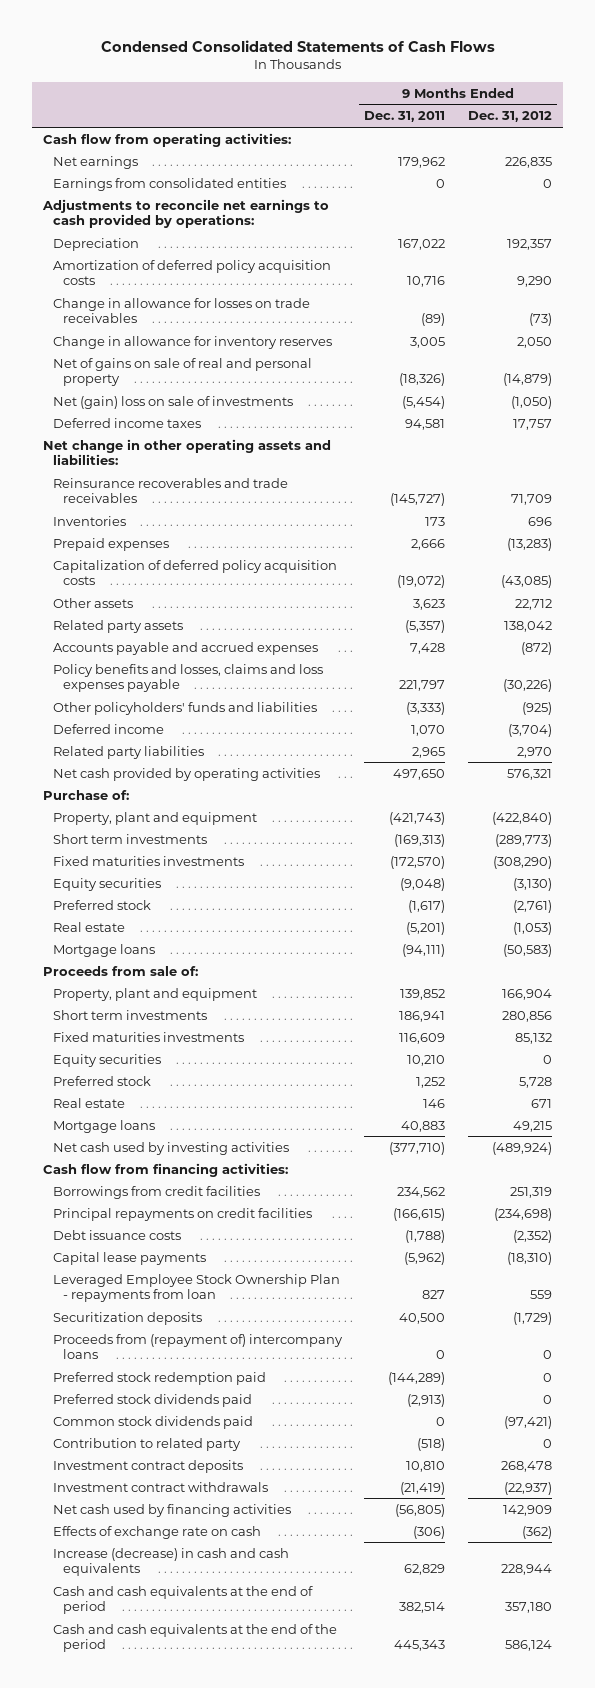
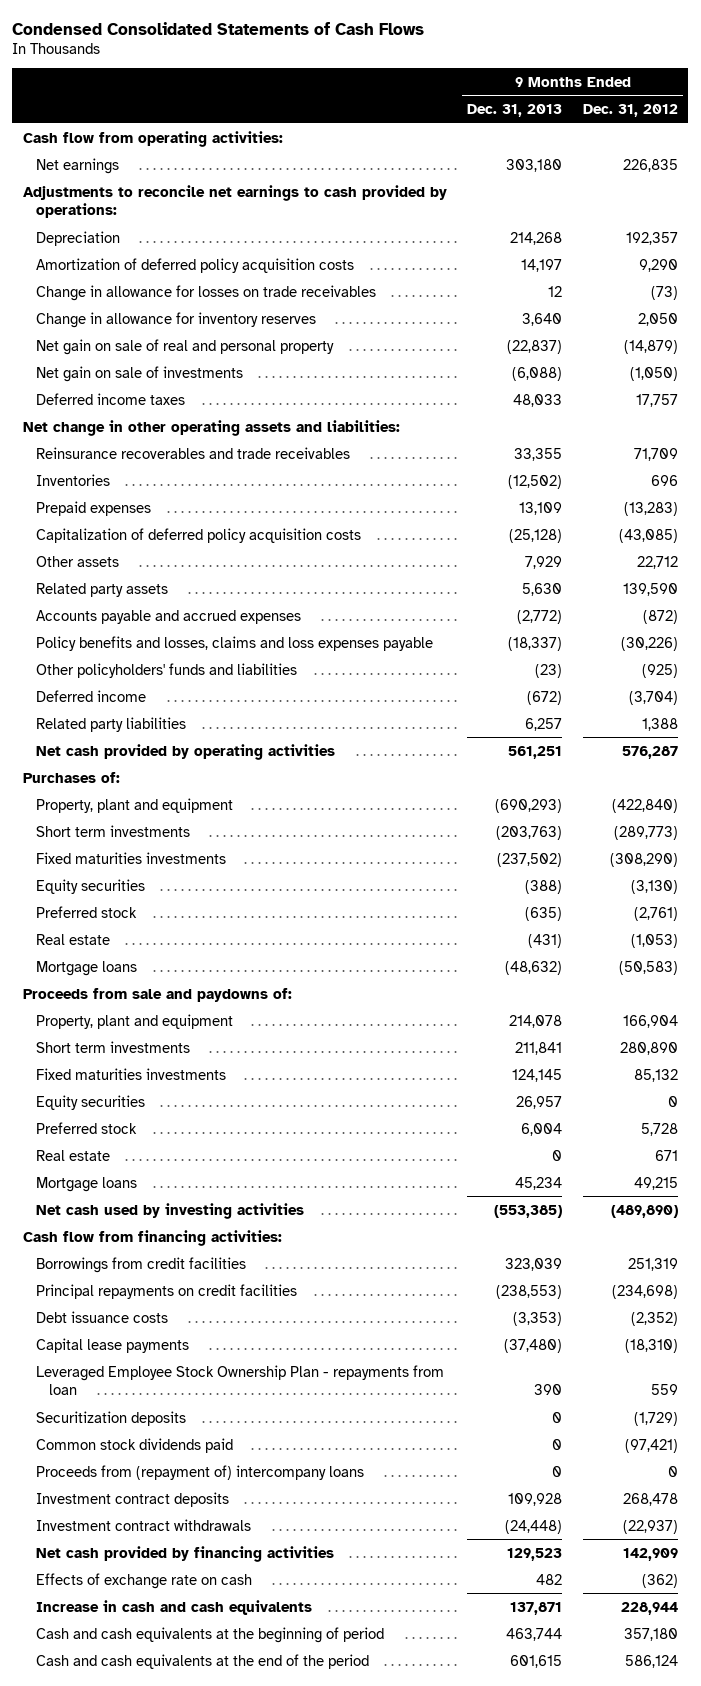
[364,111,446,123] Dec. 31, 2011 -> none
none -> [467,103,563,117] Dec. 31, 2013
[53,177,287,191] Earnings from consolidated entities -> none
[53,357,313,387] Net of gains on sale of real and personal property -> [35,338,334,355] Net gain on sale of real and personal property
[53,395,294,409] Net (gain) loss on sale of investments -> [35,365,243,382] Net gain on sale of investments
[503,620,552,632] 138,042 -> [623,582,679,596] 139,590
[516,746,552,758] 2,970 -> [642,717,679,731] 1,388
[506,768,552,780] 576,321 -> [622,745,679,759] 576,287
[43,789,130,800] Purchase of: -> [22,771,120,783] Purchases of:
[43,965,199,976] Proceeds from sale of: -> [22,987,292,1002] Proceeds from sale and paydowns of:
[501,1010,552,1022] 280,856 -> [620,1041,679,1055] 280,890
[491,1141,552,1155] (489,924) -> [611,1204,679,1218] (489,890)
[53,1371,267,1385] Preferred stock redemption paid -> none
[53,1393,253,1407] Preferred stock dividends paid -> none
[53,1437,242,1451] Contribution to related party -> none
[53,1333,344,1360] Proceeds from (repayment of) intercompany loans -> [35,1464,364,1480] Proceeds from (repayment of) intercompany loans
[53,1503,292,1517] Net cash used by financing activities -> [35,1545,334,1562] Net cash provided by financing activities
[53,1547,290,1577] Increase (decrease) in cash and cash equivalents -> [35,1599,312,1615] Increase in cash and cash equivalents
[53,1585,314,1615] Cash and cash equivalents at the end of period -> [35,1626,384,1643] Cash and cash equivalents at the beginning of period

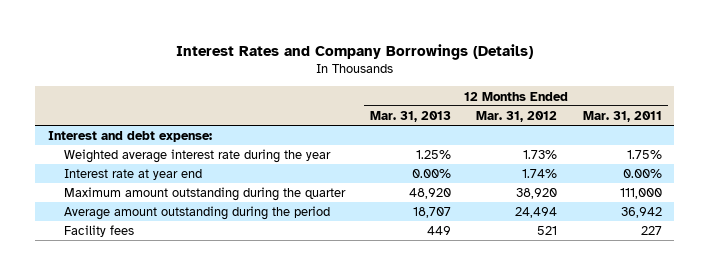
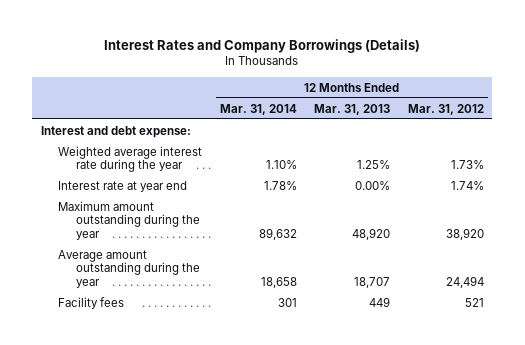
[582,110,662,122] Mar. 31, 2011 -> none
none -> [219,103,297,115] Mar. 31, 2014
[63,187,346,202] Maximum amount outstanding during the quarter -> [58,200,201,240] Maximum amount outstanding during the year
[63,206,330,221] Average amount outstanding during the period -> [58,249,201,288] Average amount outstanding during the year

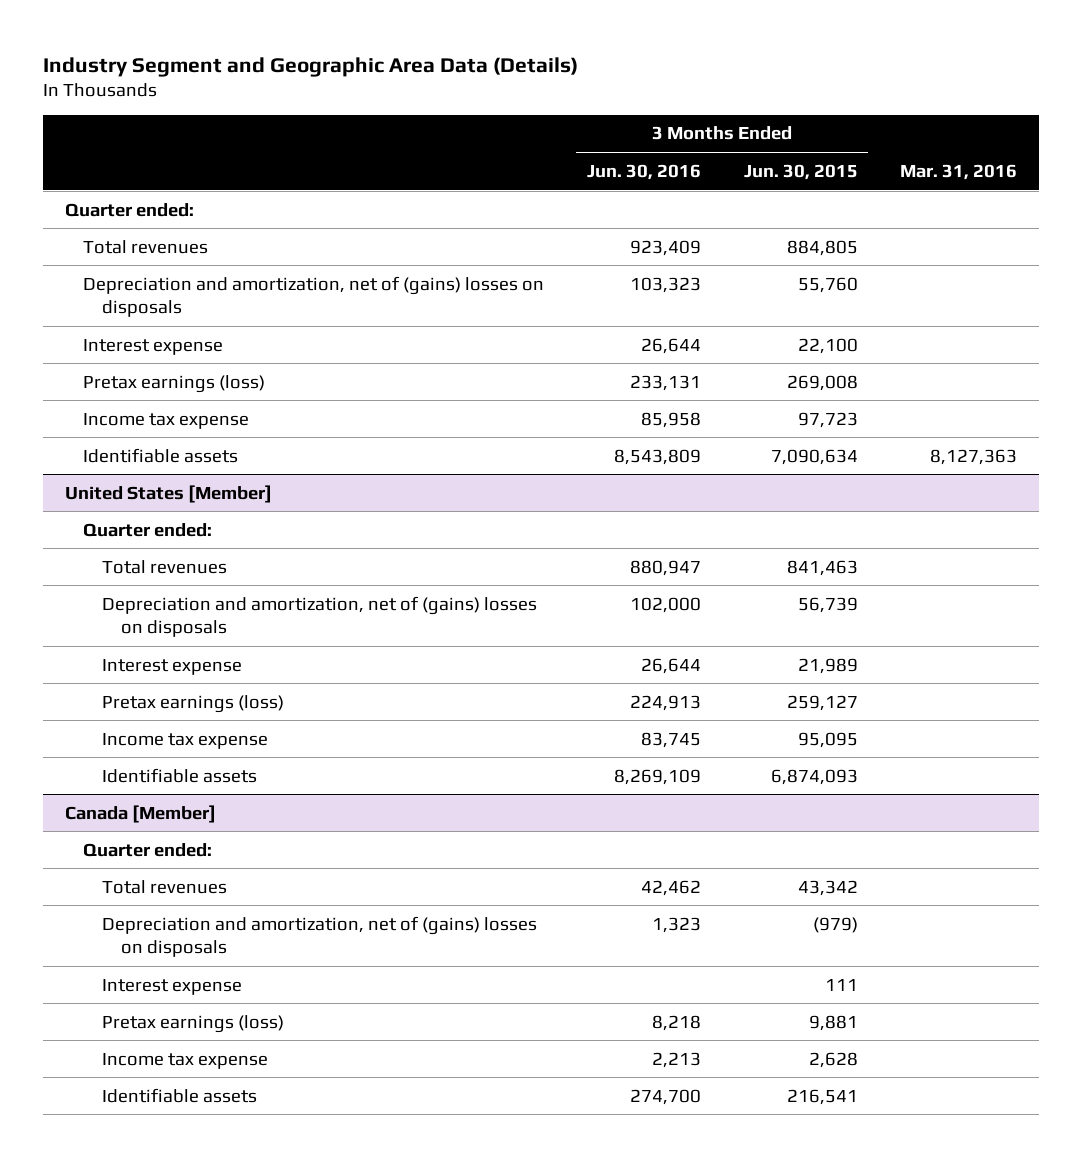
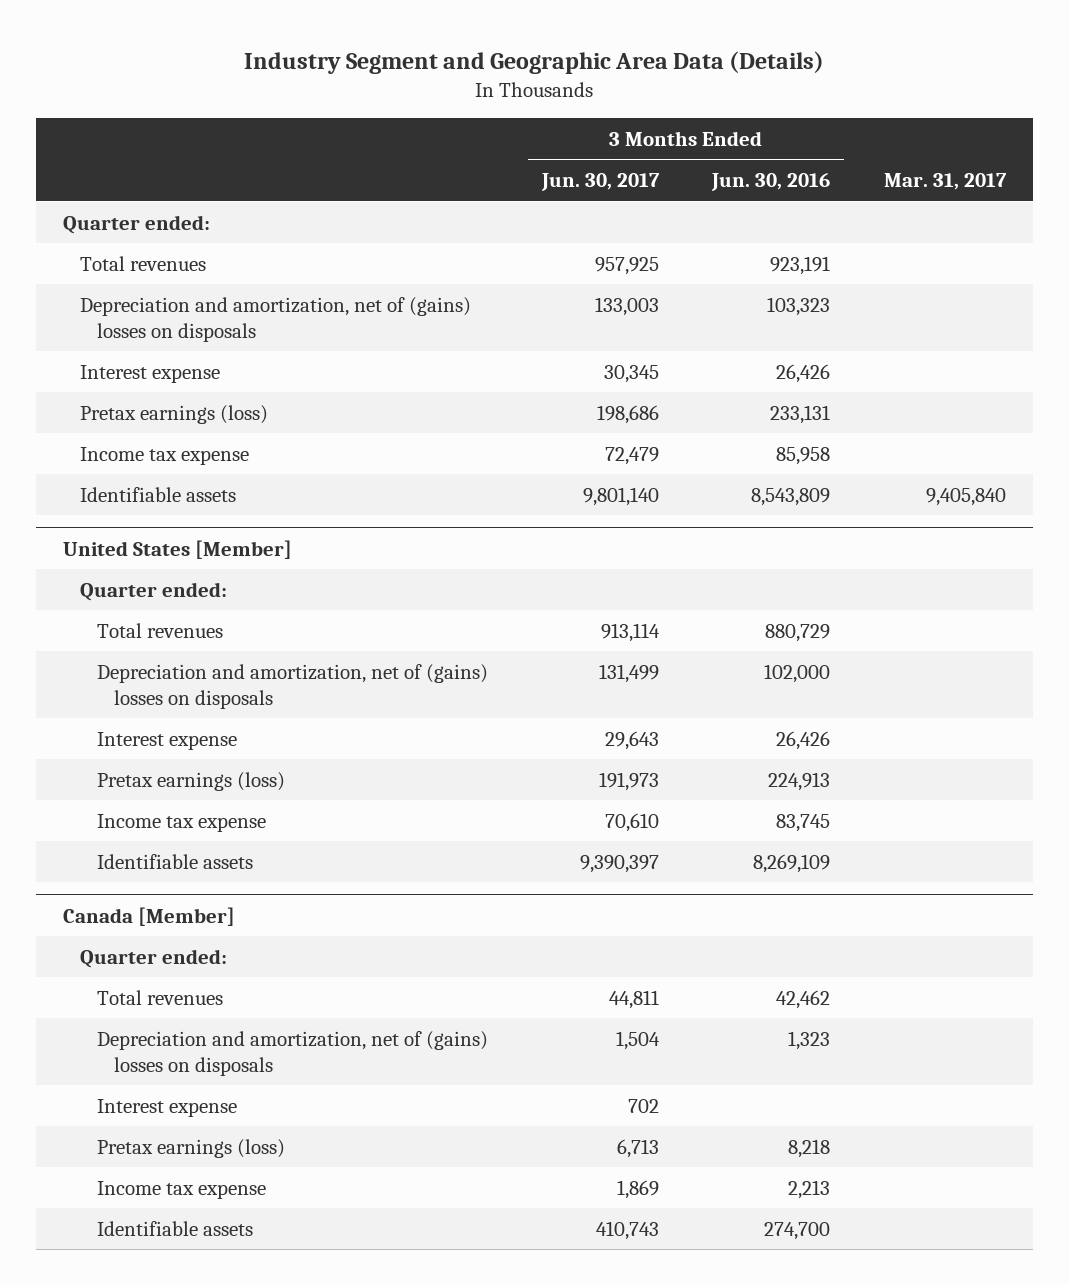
[743,163,858,180] Jun. 30, 2015 -> none
[900,163,1018,180] Mar. 31, 2016 -> none
none -> [540,173,660,192] Jun. 30, 2017
none -> [883,173,1007,191] Mar. 31, 2017
[630,239,702,256] 923,409 -> [770,255,831,275] 923,191
[641,337,702,354] 26,644 -> [776,363,831,383] 26,426
[630,559,702,576] 880,947 -> [765,623,831,642] 880,729
[641,657,702,674] 26,644 -> [776,730,831,750] 26,426

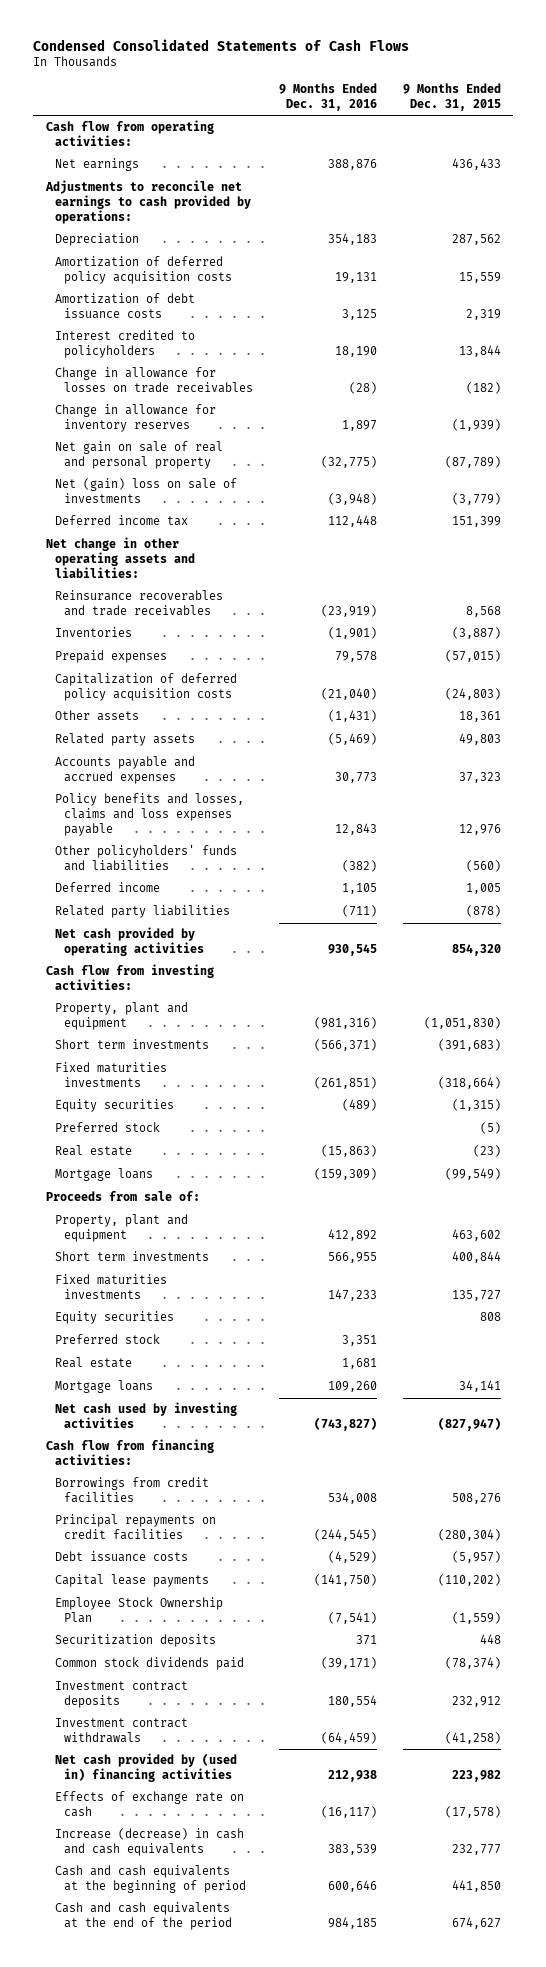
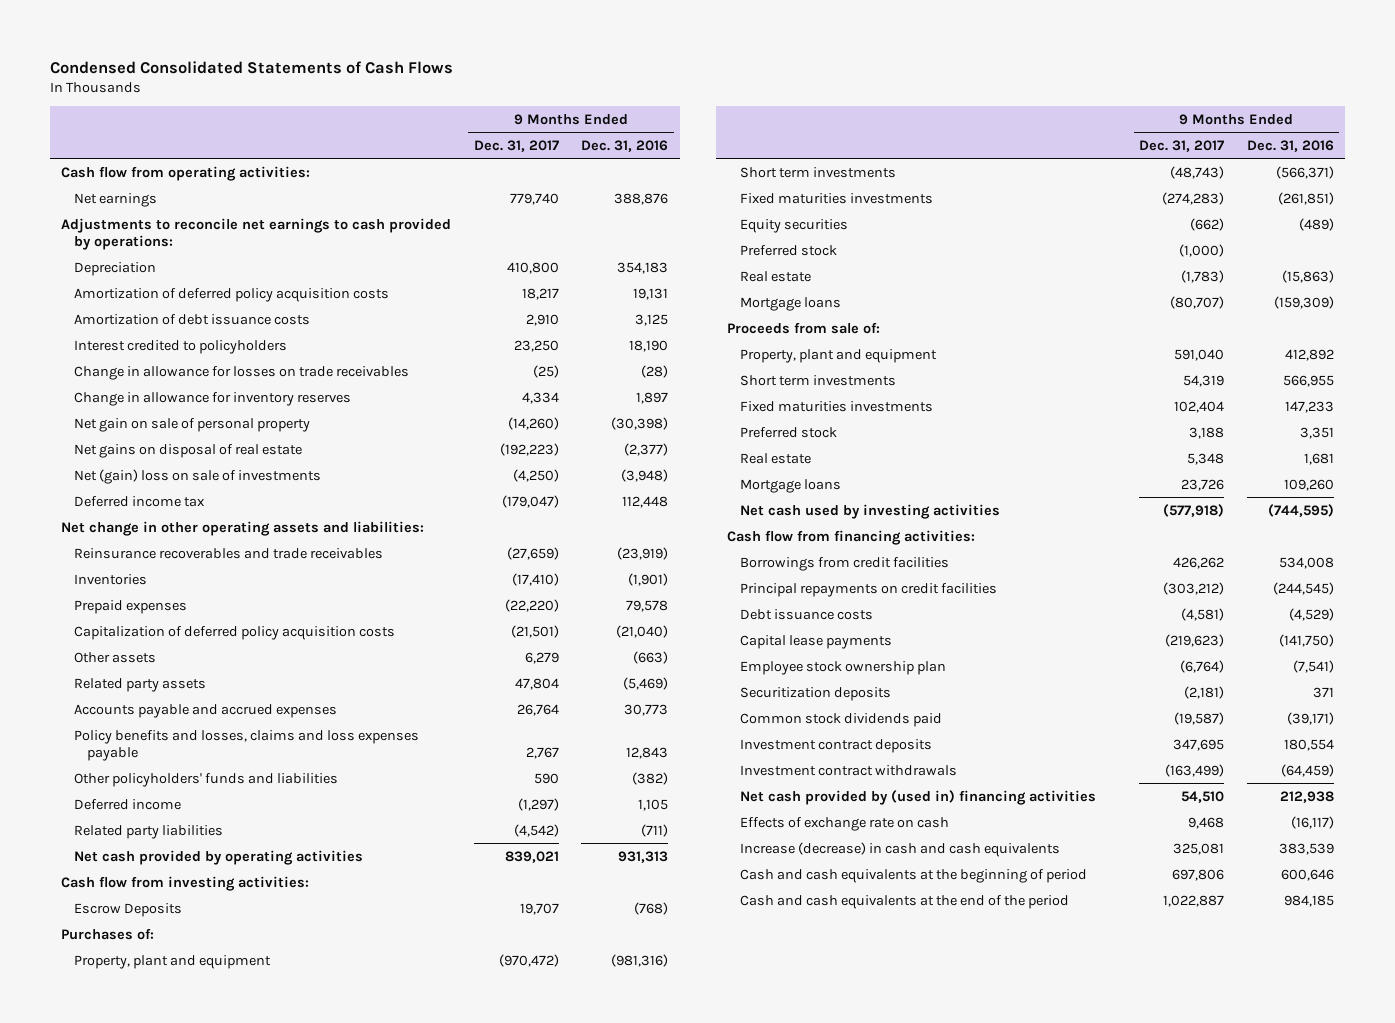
[402,83,501,111] 9 Months Ended Dec. 31, 2015 -> none
none -> [473,139,559,152] Dec. 31, 2017
[54,441,223,470] Net gain on sale of real and personal property -> [74,417,311,432] Net gain on sale of personal property
[320,456,377,469] (32,775) -> [611,416,669,430] (30,398)
none -> [74,443,303,458] Net gains on disposal of real estate
[327,710,377,723] (1,431) -> [633,650,669,664] (663)
[327,944,377,957] 930,545 -> [618,850,669,863] 931,313
none -> [74,902,183,917] Escrow Deposits
none -> [61,927,155,940] Purchases of:
[54,1311,174,1325] Equity securities -> none
[313,1417,377,1432] (743,827) -> [1267,503,1334,517] (744,595)
[54,1597,223,1624] Employee Stock Ownership Plan -> [739,660,946,675] Employee stock ownership plan

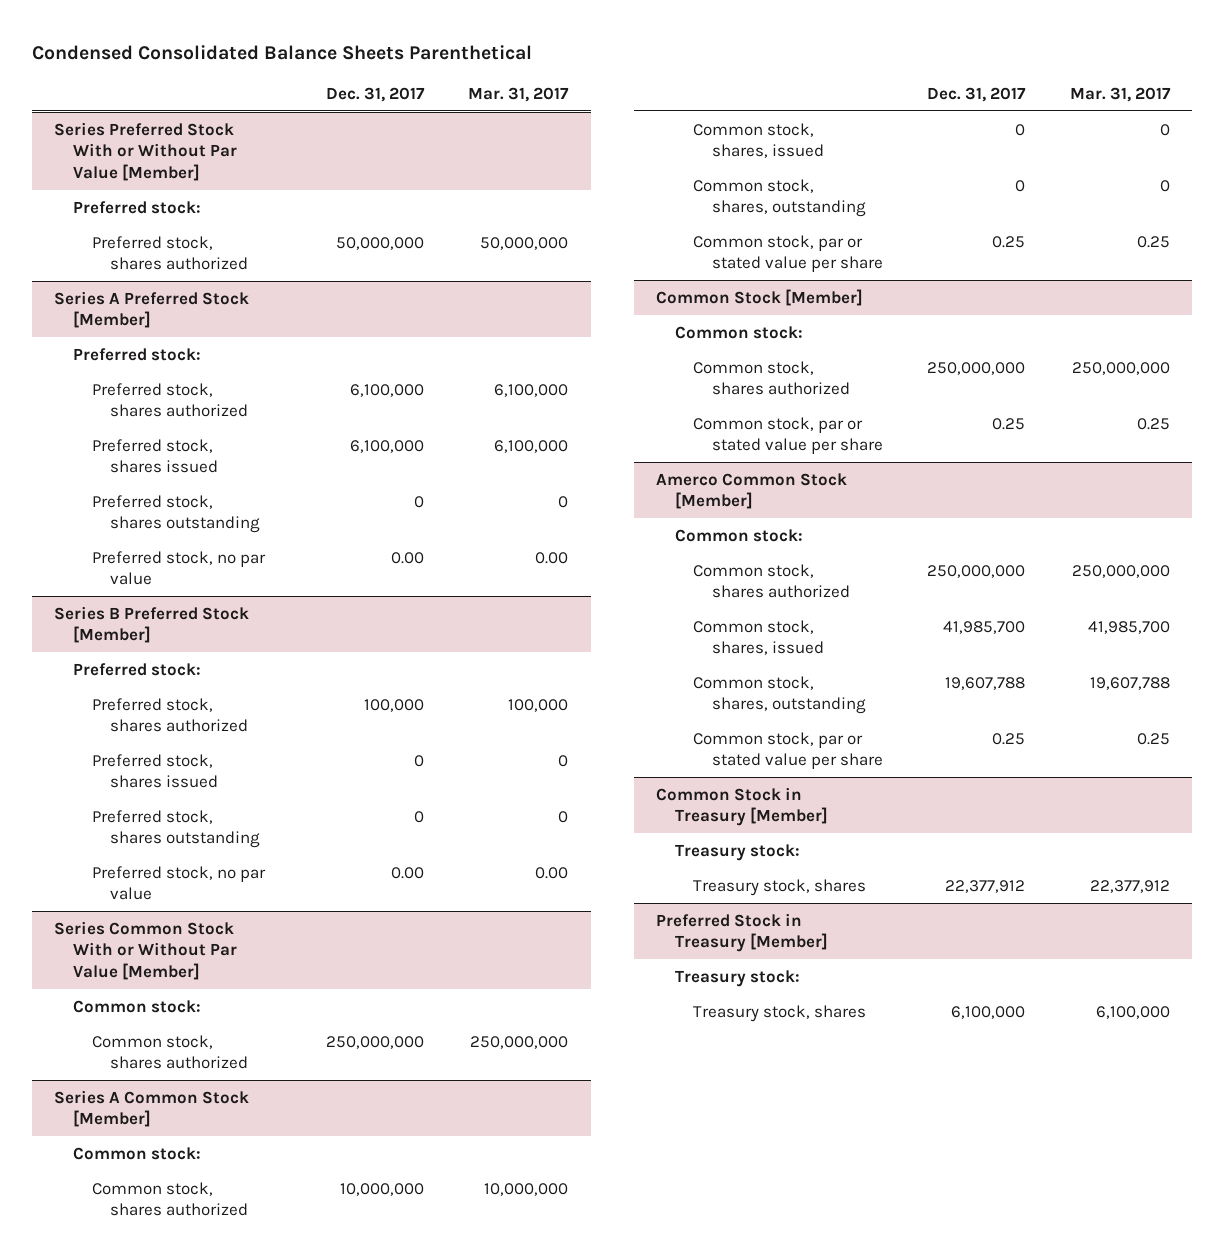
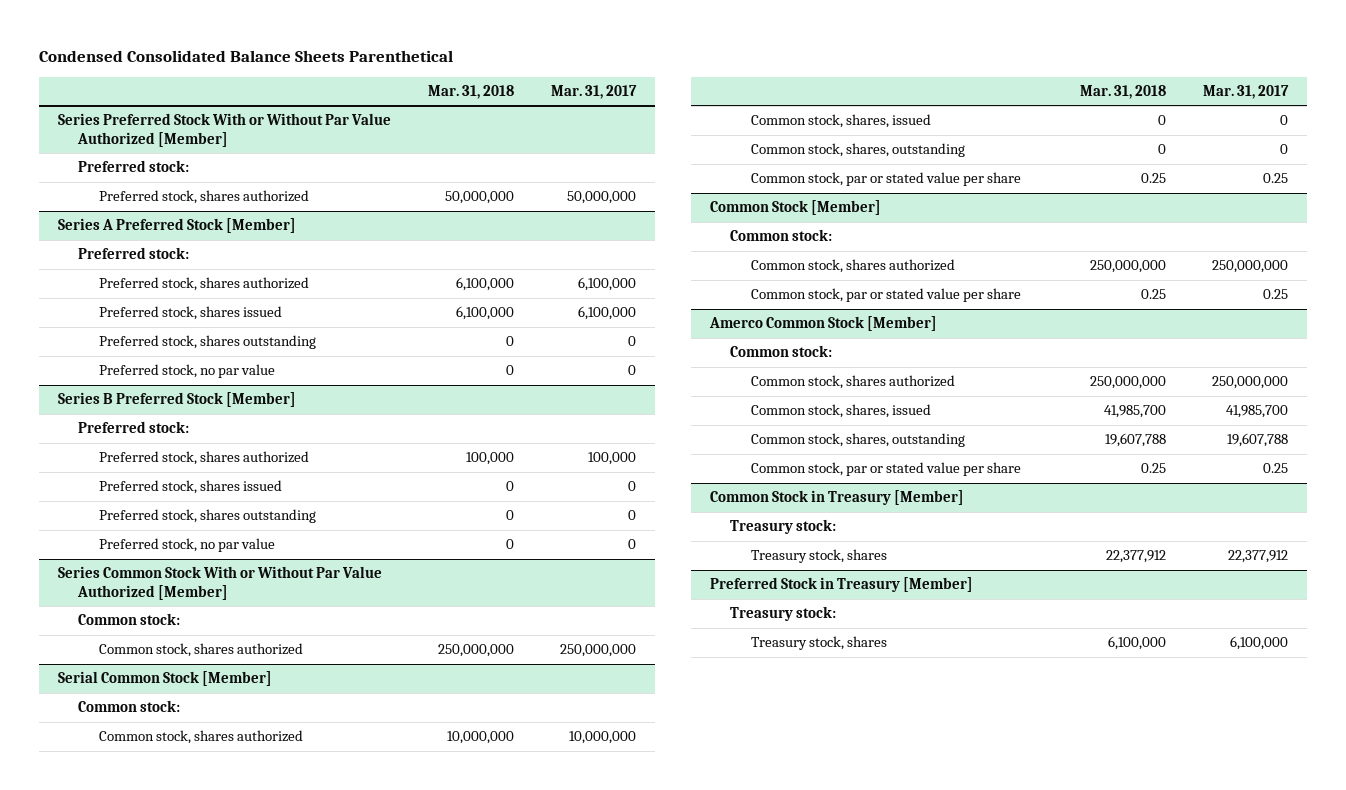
[325,86,425,102] Dec. 31, 2017 -> none
none -> [428,84,515,99] Mar. 31, 2018
[54,121,238,181] Series Preferred Stock With or Without Par Value [Member] -> [57,113,391,147] Series Preferred Stock With or Without Par Value Authorized [Member]
[535,551,569,564] 0.00 -> [628,365,637,376] 0
[535,866,569,879] 0.00 -> [628,539,637,550] 0
[54,920,238,980] Series Common Stock With or Without Par Value [Member] -> [57,566,382,600] Series Common Stock With or Without Par Value Authorized [Member]
[54,1089,250,1128] Series A Common Stock [Member] -> [57,671,272,687] Serial Common Stock [Member]

